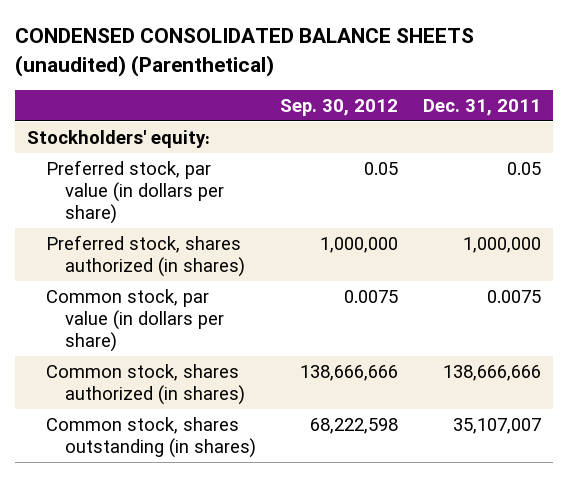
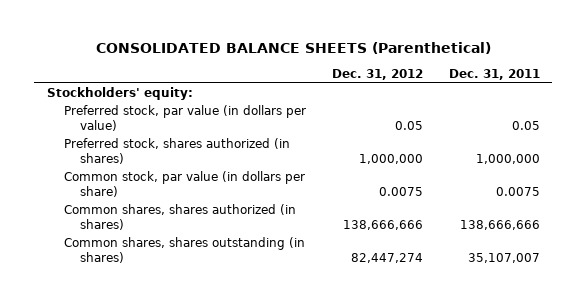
[14,28,474,77] CONDENSED CONSOLIDATED BALANCE SHEETS (unaudited) (Parenthetical) -> [96,41,492,54] CONSOLIDATED BALANCE SHEETS (Parenthetical)
[280,98,399,116] Sep. 30, 2012 -> none
none -> [331,68,423,80] Dec. 31, 2012
[45,159,224,224] Preferred stock, par value (in dollars per share) -> [63,105,306,131] Preferred stock, par value (in dollars per value)
[45,363,245,405] Common stock, shares authorized (in shares) -> [63,204,296,230] Common shares, shares authorized (in shares)
[45,416,256,458] Common stock, shares outstanding (in shares) -> [63,237,305,263] Common shares, shares outstanding (in shares)

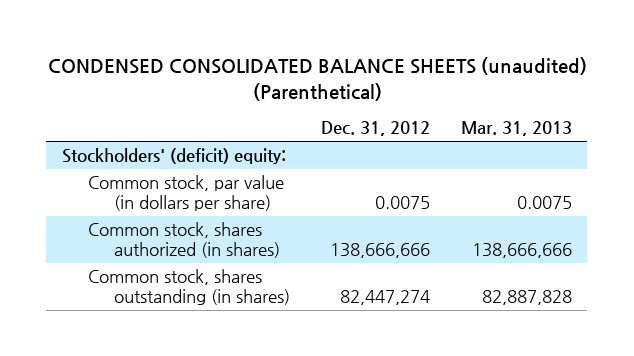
[96,41,492,54] CONSOLIDATED BALANCE SHEETS (Parenthetical) -> [47,56,587,101] CONDENSED CONSOLIDATED BALANCE SHEETS (unaudited) (Parenthetical)
[448,68,540,80] Dec. 31, 2011 -> none
none -> [460,121,572,137] Mar. 31, 2013
[63,105,306,131] Preferred stock, par value (in dollars per value) -> none
[63,138,290,164] Preferred stock, shares authorized (in shares) -> none
[47,87,194,101] Stockholders' equity: -> [61,148,286,165] Stockholders' (deficit) equity:
[63,204,296,230] Common shares, shares authorized (in shares) -> [87,222,280,259] Common stock, shares authorized (in shares)
[63,237,305,263] Common shares, shares outstanding (in shares) -> [87,269,290,306] Common stock, shares outstanding (in shares)

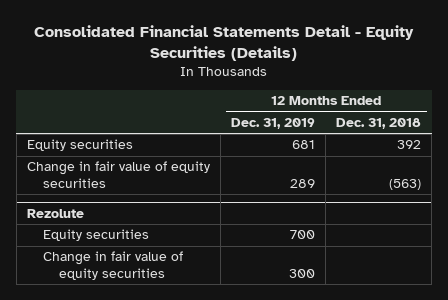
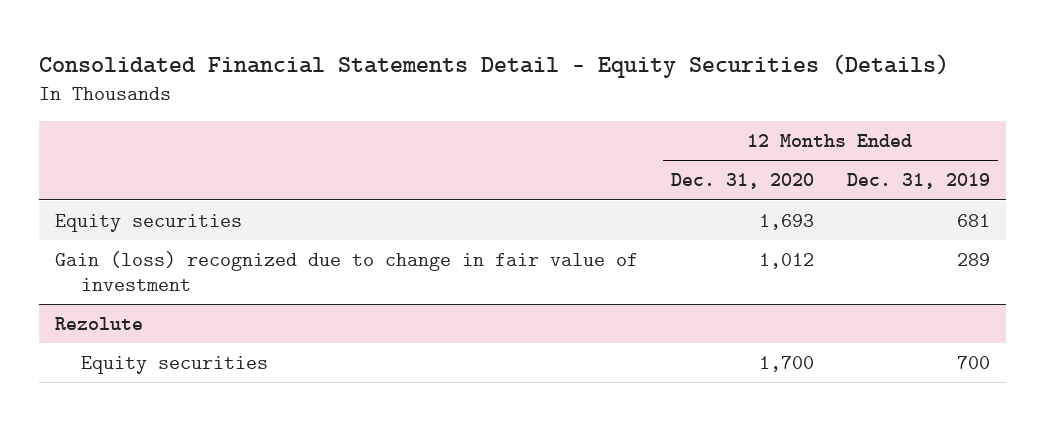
[336,118,422,130] Dec. 31, 2018 -> none
none -> [670,173,814,190] Dec. 31, 2020
[26,161,210,188] Change in fair value of equity securities -> [55,250,639,291] Gain (loss) recognized due to change in fair value of investment
[43,251,184,280] Change in fair value of equity securities -> none

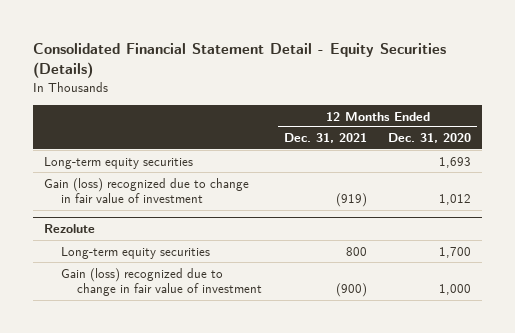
[38,53,949,78] Consolidated Financial Statements Detail - Equity Securities (Details) -> [33,42,447,79] Consolidated Financial Statement Detail - Equity Securities (Details)
[846,173,990,190] Dec. 31, 2019 -> none
none -> [283,133,367,144] Dec. 31, 2021
[55,213,243,232] Equity securities -> [44,156,194,169] Long-term equity securities
[80,355,268,374] Equity securities -> [60,246,210,259] Long-term equity securities
none -> [60,267,263,297] Gain (loss) recognized due to change in fair value of investment

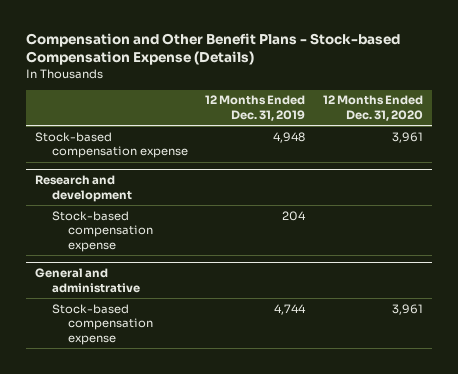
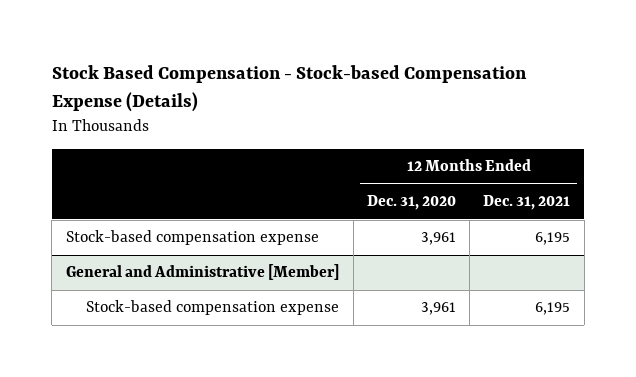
[26,33,401,66] Compensation and Other Benefit Plans - Stock-based Compensation Expense (Details) -> [51,65,527,113] Stock Based Compensation - Stock-based Compensation Expense (Details)
[205,95,306,122] 12 Months Ended Dec. 31, 2019 -> none
none -> [483,195,571,211] Dec. 31, 2021
[35,175,132,202] Research and development -> none
[51,210,154,253] Stock-based compensation expense -> none
[35,268,140,293] General and administrative -> [65,264,339,281] General and Administrative [Member]

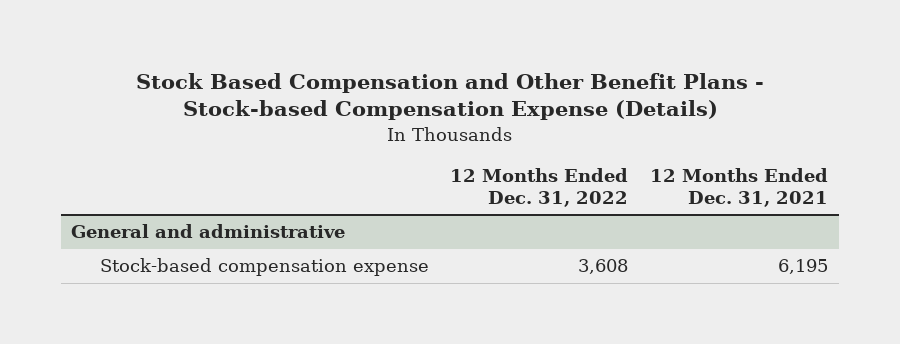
[51,65,527,113] Stock Based Compensation - Stock-based Compensation Expense (Details) -> [135,72,764,121] Stock Based Compensation and Other Benefit Plans - Stock-based Compensation Expense (Details)
[366,195,456,211] Dec. 31, 2020 -> none
none -> [450,167,629,207] 12 Months Ended Dec. 31, 2022
[65,230,319,246] Stock-based compensation expense -> none
[65,264,339,281] General and Administrative [Member] -> [71,224,346,239] General and administrative

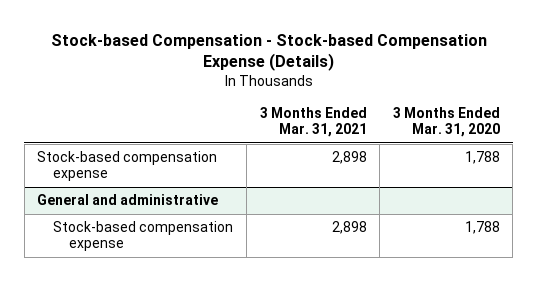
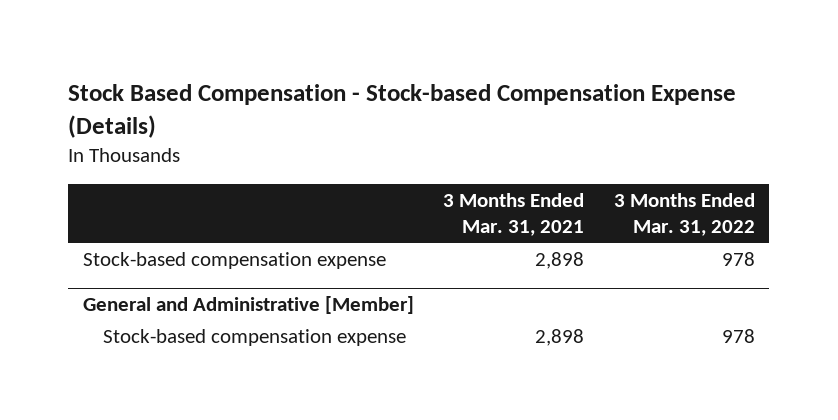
[50,33,487,72] Stock-based Compensation - Stock-based Compensation Expense (Details) -> [68,84,737,138] Stock Based Compensation - Stock-based Compensation Expense (Details)
[392,107,500,138] 3 Months Ended Mar. 31, 2020 -> none
none -> [613,192,755,236] 3 Months Ended Mar. 31, 2022
[37,194,219,206] General and administrative -> [82,296,414,315] General and Administrative [Member]

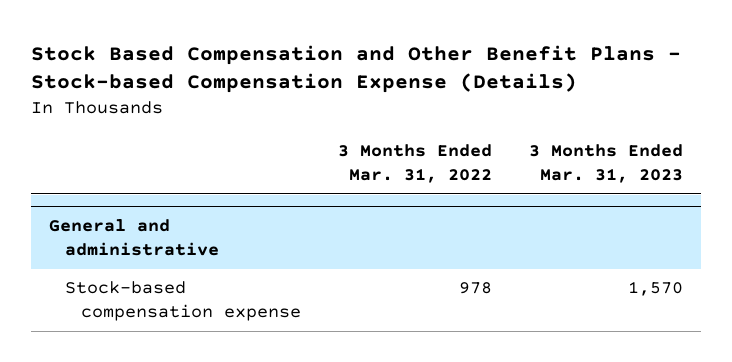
[68,84,737,138] Stock Based Compensation - Stock-based Compensation Expense (Details) -> [30,44,681,94] Stock Based Compensation and Other Benefit Plans - Stock-based Compensation Expense (Details)
[443,192,585,236] 3 Months Ended Mar. 31, 2021 -> none
none -> [528,144,683,184] 3 Months Ended Mar. 31, 2023
[82,252,386,270] Stock-based compensation expense -> none
[82,296,414,315] General and Administrative [Member] -> [49,219,220,257] General and administrative

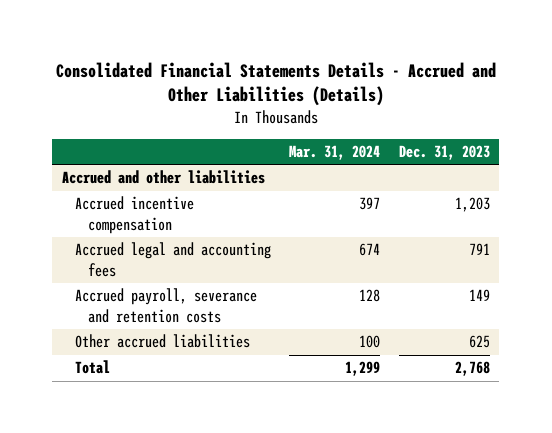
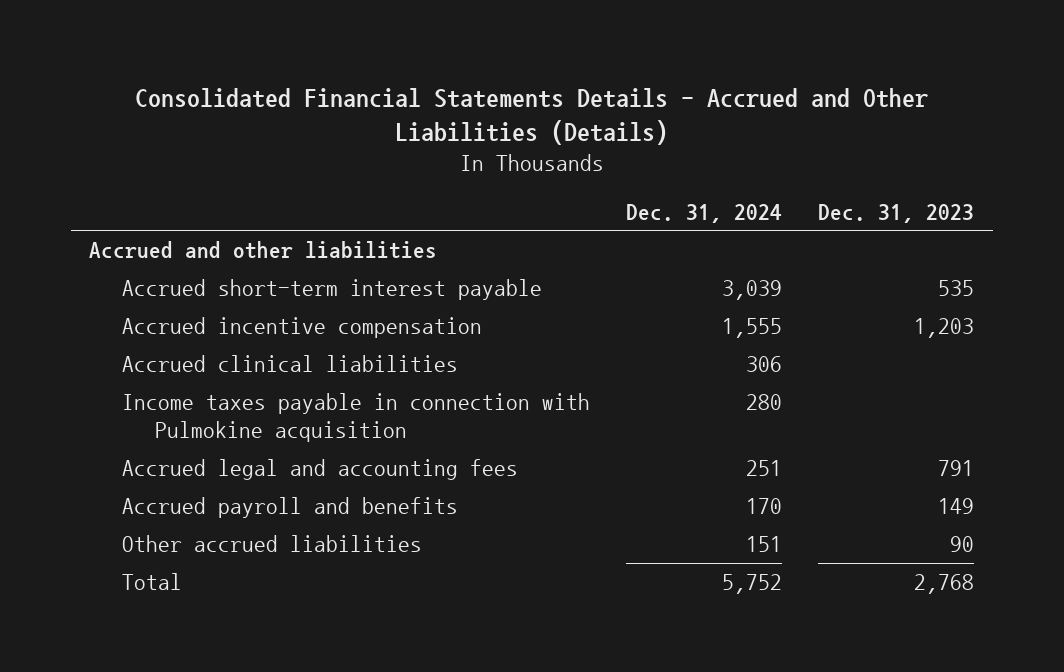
[289,144,381,160] Mar. 31, 2024 -> none
none -> [626,203,783,223] Dec. 31, 2024
none -> [122,279,543,301] Accrued short-term interest payable
none -> [122,355,459,373] Accrued clinical liabilities
none -> [122,393,591,442] Income taxes payable in connection with Pulmokine acquisition
[74,288,257,323] Accrued payroll, severance and retention costs -> [122,497,459,519] Accrued payroll and benefits
[468,335,490,349] 625 -> [950,536,975,553] 90

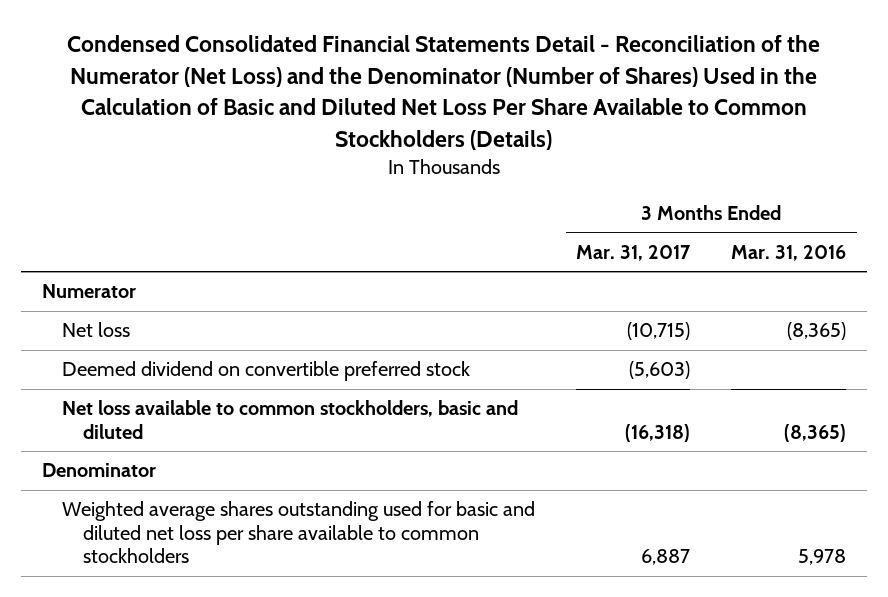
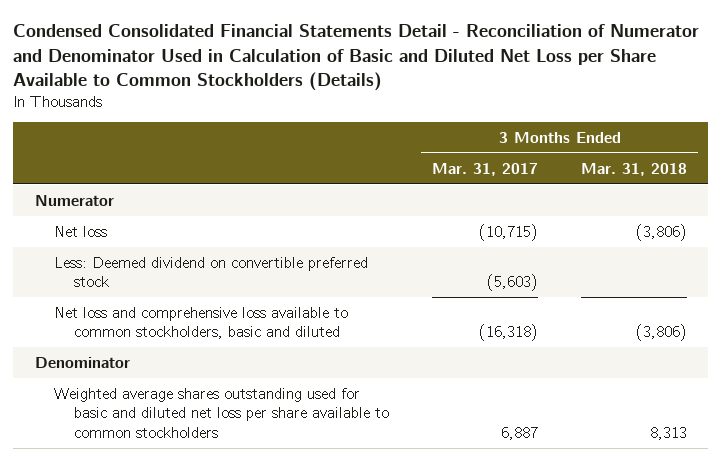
[66,35,820,150] Condensed Consolidated Financial Statements Detail - Reconciliation of the Numerator (Net Loss) and the Denominator (Number of Shares) Used in the Calculation of Basic and Diluted Net Loss Per Share Available to Common Stockholders (Details) -> [13,24,700,91] Condensed Consolidated Financial Statements Detail - Reconciliation of Numerator and Denominator Used in Calculation of Basic and Diluted Net Loss per Share Available to Common Stockholders (Details)
[731,245,847,262] Mar. 31, 2016 -> none
none -> [581,162,688,176] Mar. 31, 2018
[62,361,471,382] Deemed dividend on convertible preferred stock -> [54,256,369,288] Less: Deemed dividend on convertible preferred stock
[62,400,519,439] Net loss available to common stockholders, basic and diluted -> [54,306,349,340] Net loss and comprehensive loss available to common stockholders, basic and diluted

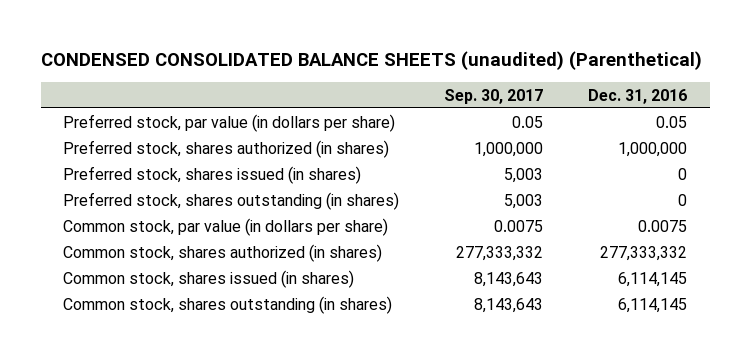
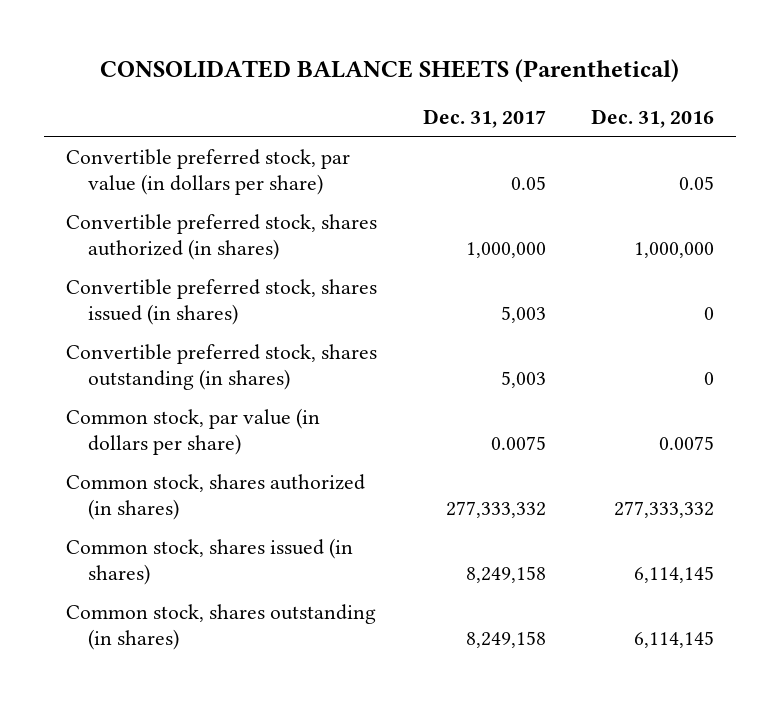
[40,50,702,70] CONDENSED CONSOLIDATED BALANCE SHEETS (unaudited) (Parenthetical) -> [100,58,680,82] CONSOLIDATED BALANCE SHEETS (Parenthetical)
[444,88,544,104] Sep. 30, 2017 -> none
none -> [422,109,546,129] Dec. 31, 2017
[63,113,396,132] Preferred stock, par value (in dollars per share) -> [66,149,351,196] Convertible preferred stock, par value (in dollars per share)
[63,139,390,158] Preferred stock, shares authorized (in shares) -> [66,214,378,261] Convertible preferred stock, shares authorized (in shares)
[63,165,362,184] Preferred stock, shares issued (in shares) -> [66,279,378,326] Convertible preferred stock, shares issued (in shares)
[63,191,400,210] Preferred stock, shares outstanding (in shares) -> [66,344,378,391] Convertible preferred stock, shares outstanding (in shares)

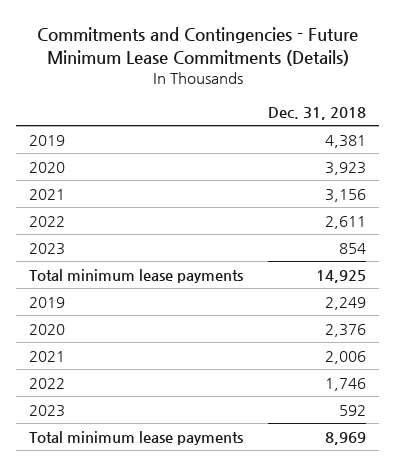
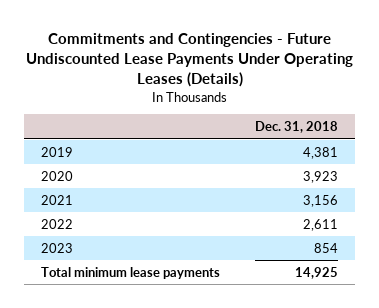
[36,26,358,66] Commitments and Contingencies - Future Minimum Lease Commitments (Details) -> [25,33,353,88] Commitments and Contingencies - Future Undiscounted Lease Payments Under Operating Leases (Details)
[29,296,66,308] 2019 -> none
[29,323,66,335] 2020 -> none
[29,350,66,362] 2021 -> none
[29,377,66,389] 2022 -> none
[29,404,66,417] 2023 -> none
[29,430,244,445] Total minimum lease payments -> none

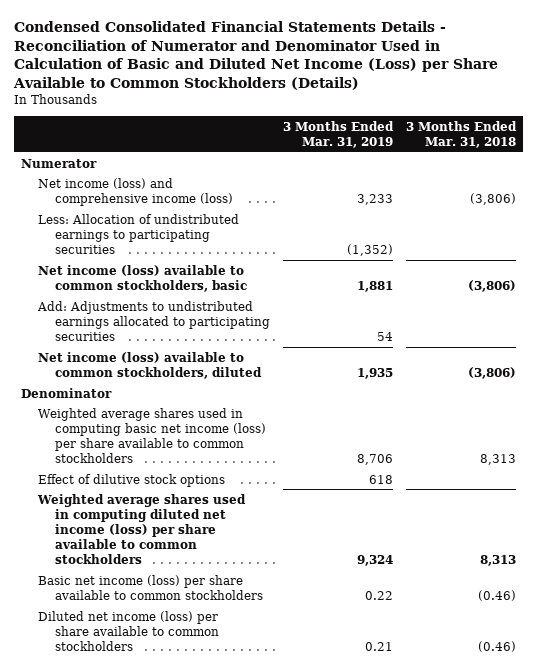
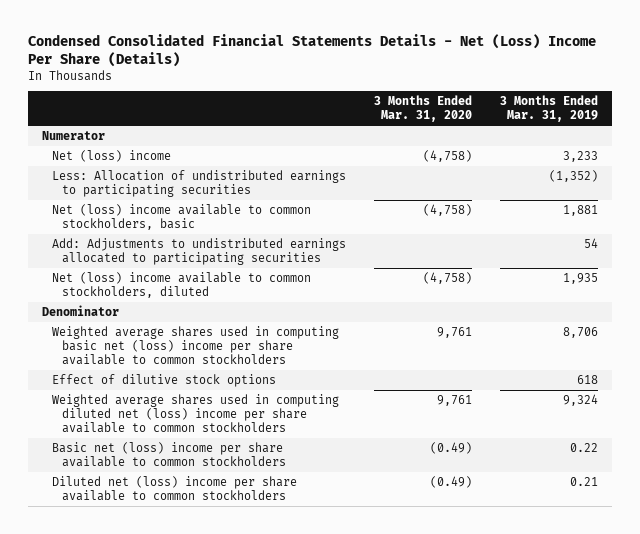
[12,21,498,90] Condensed Consolidated Financial Statements Details - Reconciliation of Numerator and Denominator Used in Calculation of Basic and Diluted Net Income (Loss) per Share Available to Common Stockholders (Details) -> [28,34,597,68] Condensed Consolidated Financial Statements Details - Net (Loss) Income Per Share (Details)
[406,120,518,148] 3 Months Ended Mar. 31, 2018 -> none
none -> [374,95,473,123] 3 Months Ended Mar. 31, 2020
[37,177,233,206] Net income (loss) and comprehensive income (loss) -> [52,150,172,163] Net (loss) income
[37,264,247,292] Net income (loss) available to common stockholders, basic -> [52,204,312,230] Net (loss) income available to common stockholders, basic
[37,351,262,379] Net income (loss) available to common stockholders, diluted -> [52,272,312,298] Net (loss) income available to common stockholders, diluted
[37,407,266,464] Weighted average shares used in computing basic net income (loss) per share available to common stockholders -> [52,326,340,365] Weighted average shares used in computing basic net (loss) income per share available to common stockholders
[36,493,246,565] Weighted average shares used in computing diluted net income (loss) per share available to common stockholders -> [52,394,340,433] Weighted average shares used in computing diluted net (loss) income per share available to common stockholders
[37,574,263,600] Basic net income (loss) per share available to common stockholders -> [52,442,287,467] Basic net (loss) income per share available to common stockholders
[37,610,219,651] Diluted net income (loss) per share available to common stockholders -> [52,476,298,501] Diluted net (loss) income per share available to common stockholders

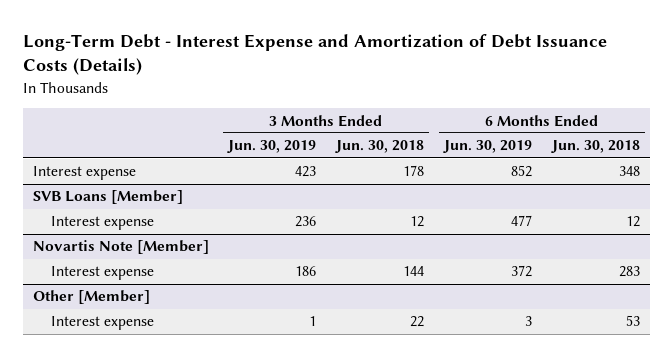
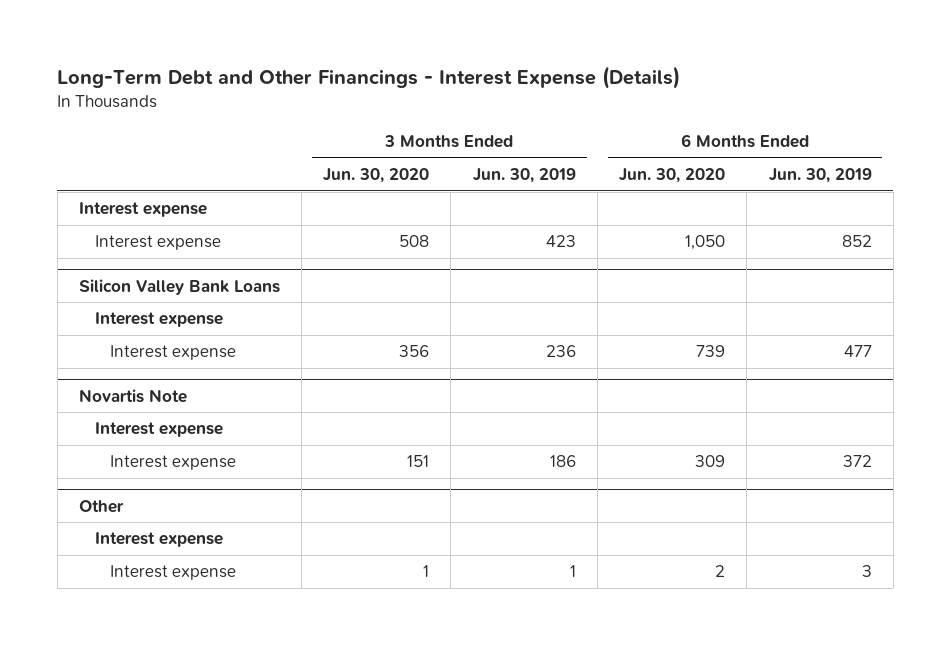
[22,34,607,76] Long-Term Debt - Interest Expense and Amortization of Debt Issuance Costs (Details) -> [57,65,681,89] Long-Term Debt and Other Financings - Interest Expense (Details)
[335,140,425,154] Jun. 30, 2018 -> none
[550,140,640,154] Jun. 30, 2018 -> none
none -> [323,167,430,183] Jun. 30, 2020
none -> [619,167,726,183] Jun. 30, 2020
none -> [78,202,207,218] Interest expense
[32,190,183,205] SVB Loans [Member] -> [78,278,280,295] Silicon Valley Bank Loans
none -> [94,312,223,328] Interest expense
[32,240,209,255] Novartis Note [Member] -> [78,388,187,403] Novartis Note
none -> [94,422,223,438] Interest expense
[32,290,150,305] Other [Member] -> [78,499,124,513] Other
none -> [94,532,223,548] Interest expense

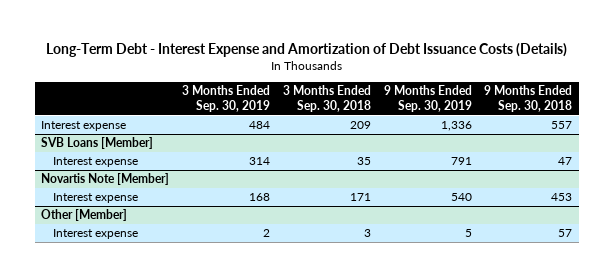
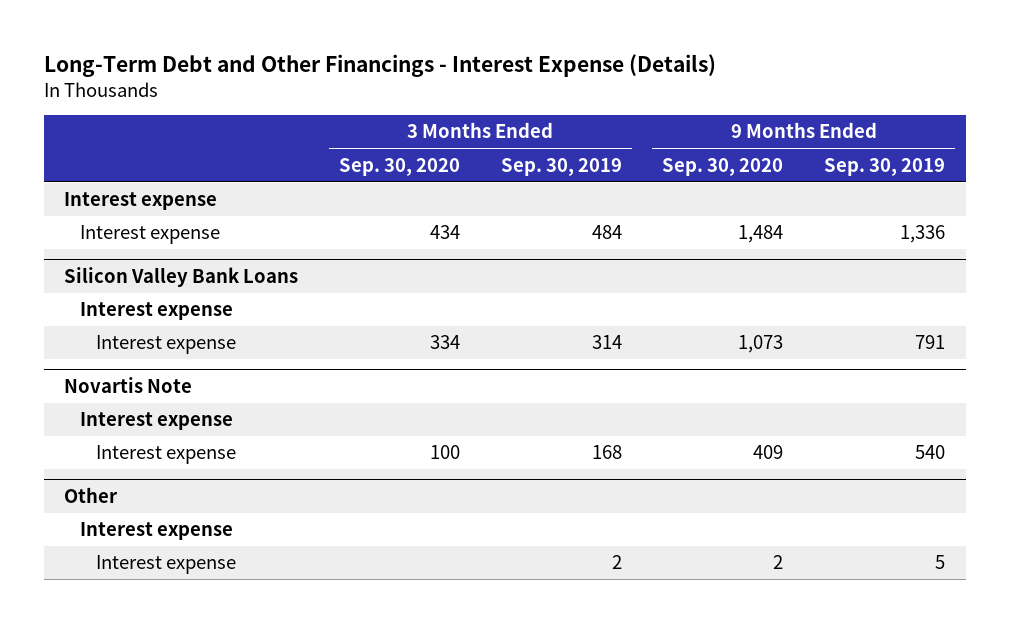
[45,42,567,57] Long-Term Debt - Interest Expense and Amortization of Debt Issuance Costs (Details) -> [43,53,716,77] Long-Term Debt and Other Financings - Interest Expense (Details)
[282,85,371,113] 3 Months Ended Sep. 30, 2018 -> none
[484,85,573,113] 9 Months Ended Sep. 30, 2018 -> none
none -> [338,157,460,176] Sep. 30, 2020
none -> [662,157,784,176] Sep. 30, 2020
none -> [63,192,217,211] Interest expense
[41,137,154,150] SVB Loans [Member] -> [63,267,298,288] Silicon Valley Bank Loans
none -> [80,302,234,321] Interest expense
[41,173,170,186] Novartis Note [Member] -> [63,377,192,394] Novartis Note
none -> [80,412,234,431] Interest expense
[41,209,128,222] Other [Member] -> [63,487,118,504] Other
none -> [80,522,234,541] Interest expense

